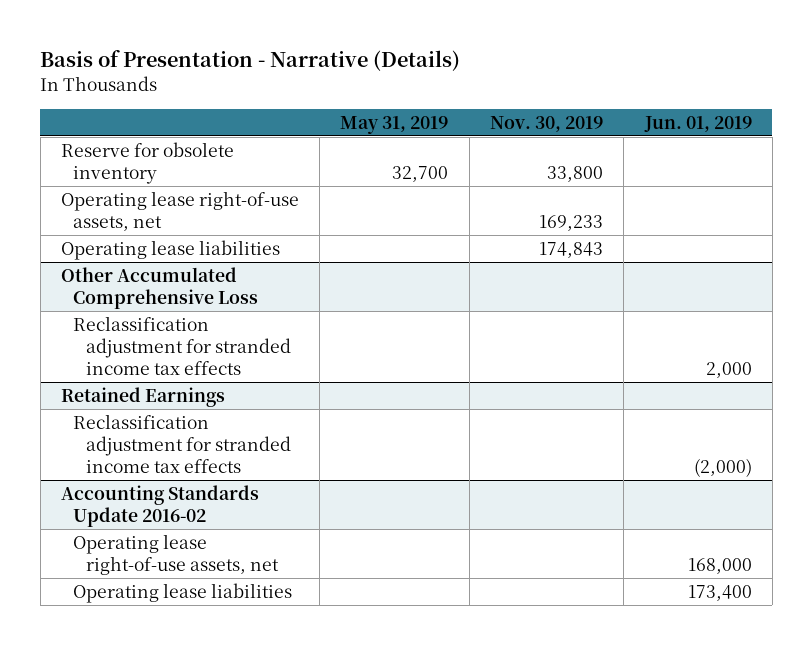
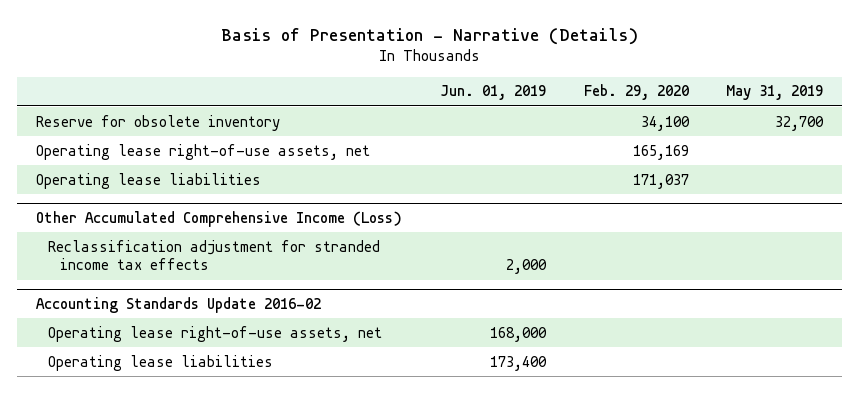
[490,115,604,132] Nov. 30, 2019 -> none
none -> [583,84,689,101] Feb. 29, 2020
[60,266,259,310] Other Accumulated Comprehensive Loss -> [36,211,403,228] Other Accumulated Comprehensive Income (Loss)
[60,386,225,407] Retained Earnings -> none
[73,413,291,474] Reclassification adjustment for stranded income tax effects -> none

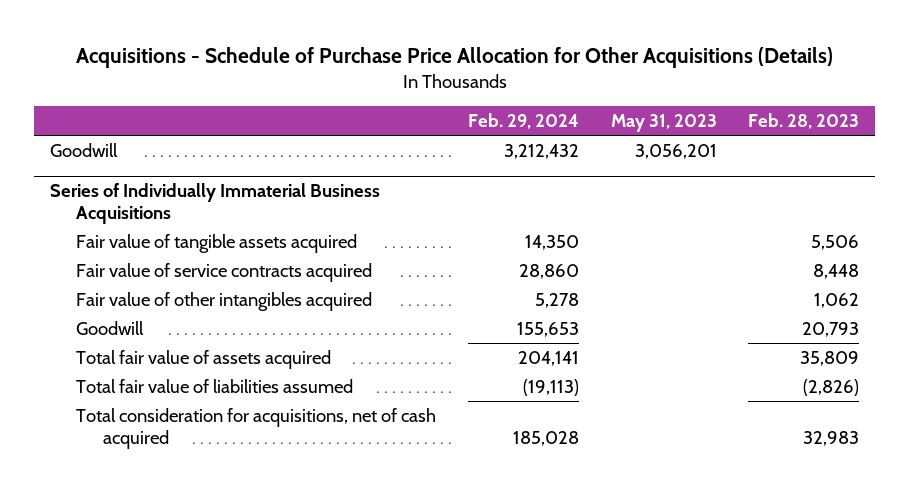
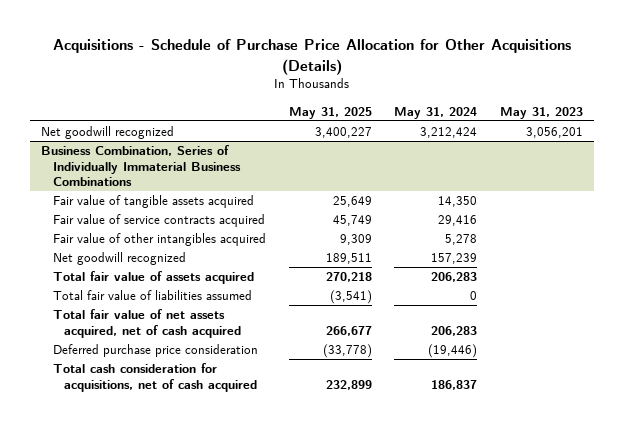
[468,112,580,129] Feb. 29, 2024 -> none
[748,112,860,129] Feb. 28, 2023 -> none
none -> [288,106,372,119] May 31, 2025
none -> [394,106,478,119] May 31, 2024
[50,142,119,157] Goodwill -> [41,126,175,140] Net goodwill recognized
[50,183,381,225] Series of Individually Immaterial Business Acquisitions -> [41,145,241,187] Business Combination, Series of Individually Immaterial Business Combinations
[76,320,145,335] Goodwill -> [52,252,186,266] Net goodwill recognized
[76,407,437,450] Total consideration for acquisitions, net of cash acquired -> [52,309,242,338] Total fair value of net assets acquired, net of cash acquired
none -> [52,344,258,358] Deferred purchase price consideration
none -> [52,363,258,392] Total cash consideration for acquisitions, net of cash acquired

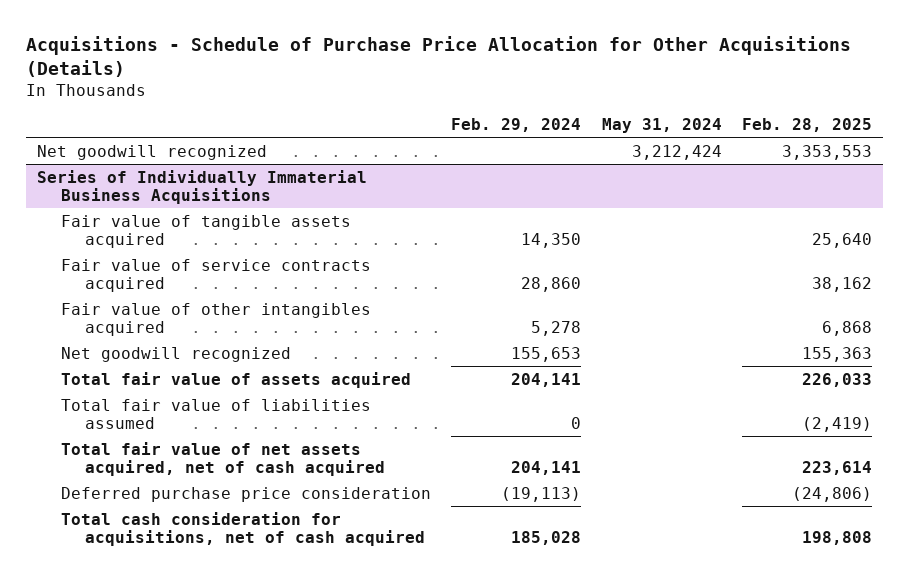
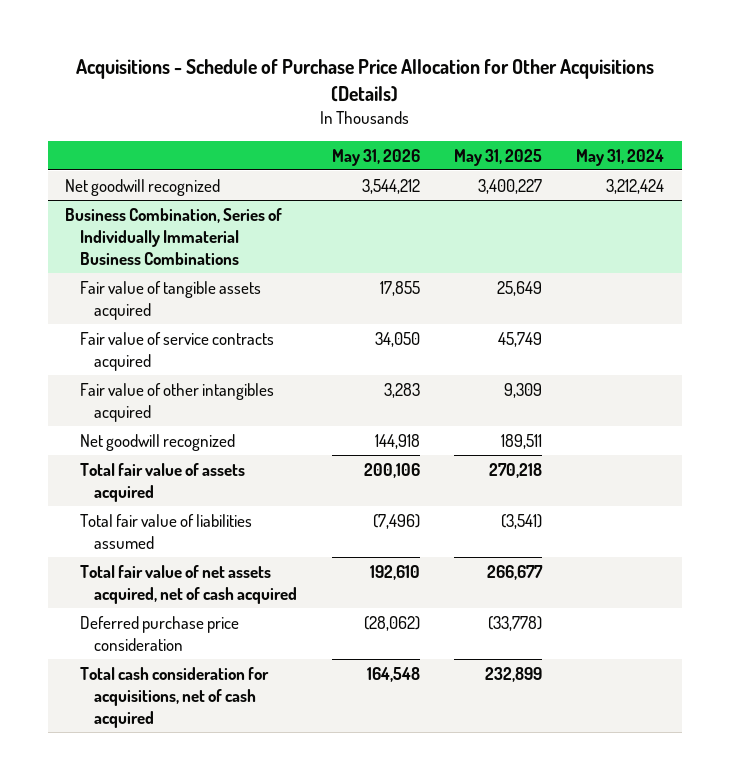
[451,118,582,133] Feb. 29, 2024 -> none
[742,118,873,133] Feb. 28, 2025 -> none
none -> [331,148,420,166] May 31, 2026
none -> [454,148,543,166] May 31, 2025
[36,169,367,204] Series of Individually Immaterial Business Acquisitions -> [64,207,282,265] Business Combination, Series of Individually Immaterial Business Combinations

